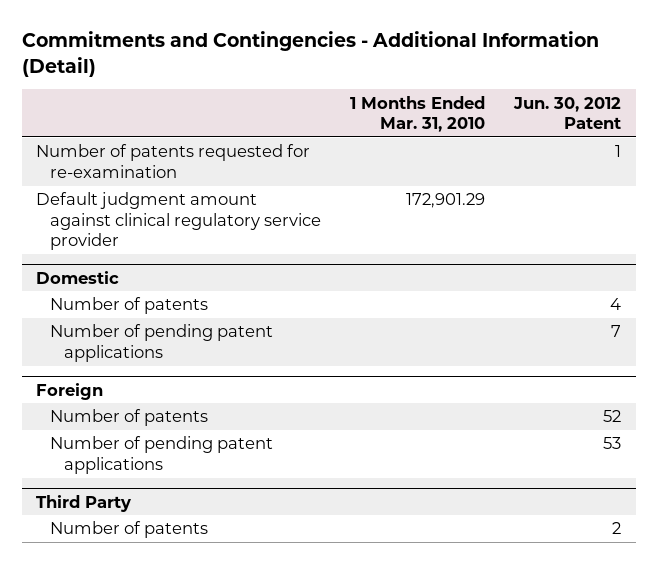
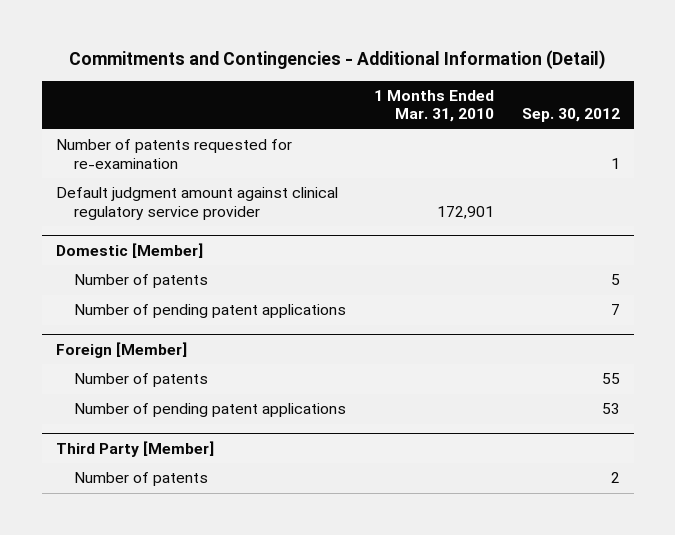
[513,96,622,130] Jun. 30, 2012 Patent -> none
none -> [521,108,620,123] Sep. 30, 2012
[406,193,486,209] 172,901.29 -> [436,205,494,219] 172,901
[36,270,120,284] Domestic -> [55,242,203,258] Domestic [Member]
[36,382,104,400] Foreign -> [55,341,187,358] Foreign [Member]
[36,494,132,512] Third Party -> [55,440,214,457] Third Party [Member]

